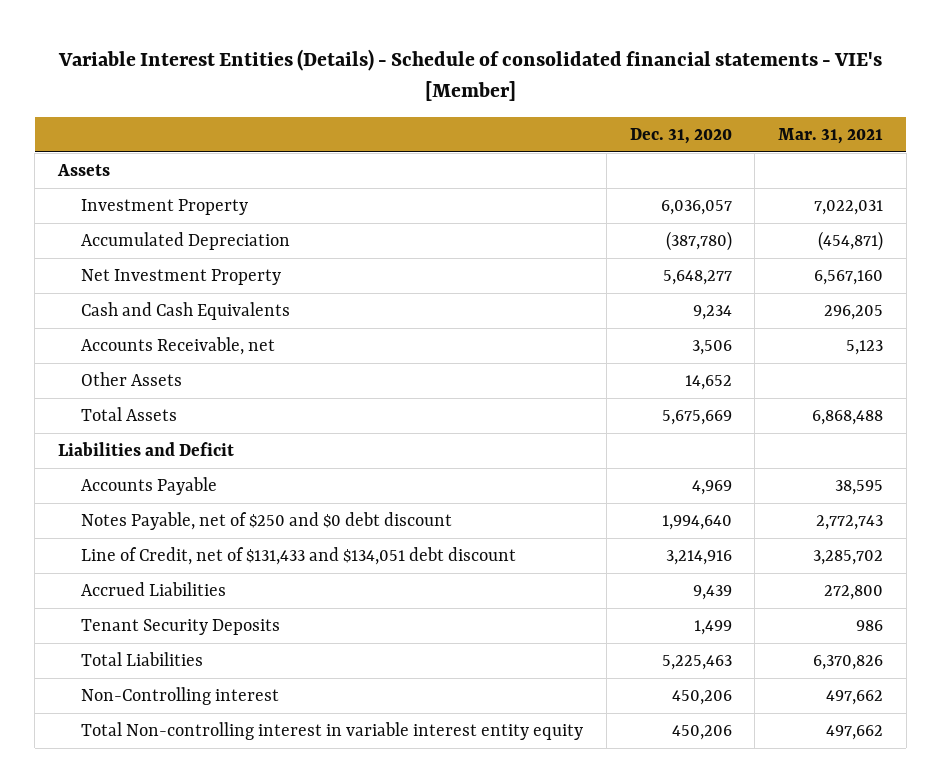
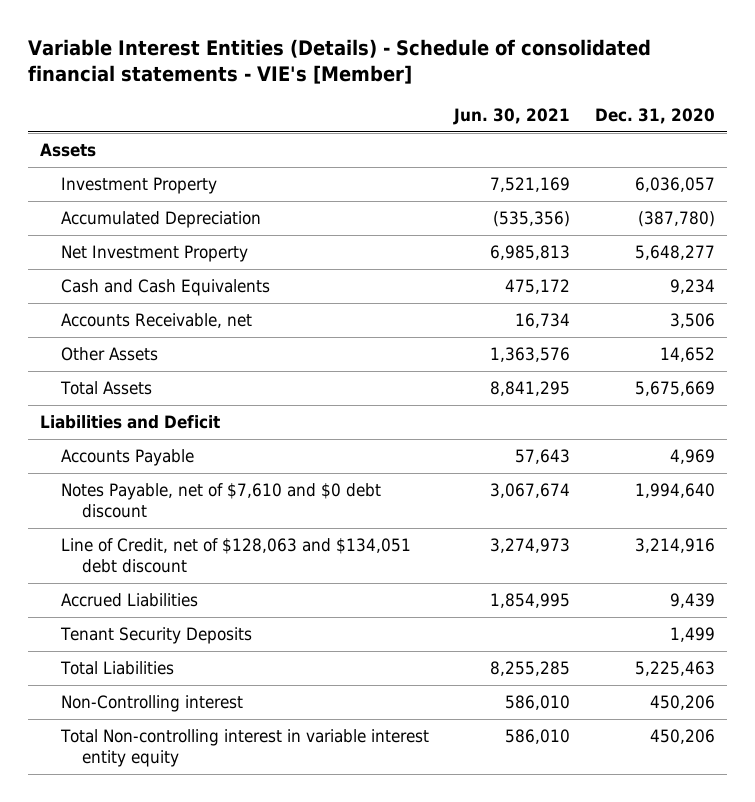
[778,128,884,145] Mar. 31, 2021 -> none
none -> [453,108,571,126] Jun. 30, 2021
[81,512,453,531] Notes Payable, net of $250 and $0 debt discount -> [61,482,382,519] Notes Payable, net of $7,610 and $0 debt discount
[81,547,517,566] Line of Credit, net of $131,433 and $134,051 debt discount -> [61,537,412,574] Line of Credit, net of $128,063 and $134,051 debt discount

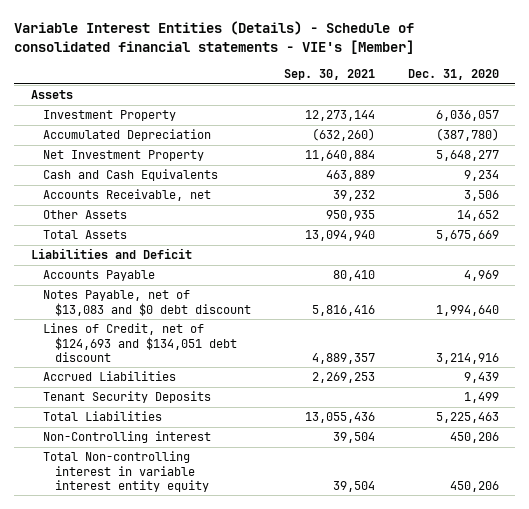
[453,108,571,126] Jun. 30, 2021 -> none
none -> [283,68,375,80] Sep. 30, 2021
[61,482,382,519] Notes Payable, net of $7,610 and $0 debt discount -> [42,290,251,316] Notes Payable, net of $13,083 and $0 debt discount
[61,537,412,574] Line of Credit, net of $128,063 and $134,051 debt discount -> [42,323,237,362] Lines of Credit, net of $124,693 and $134,051 debt discount

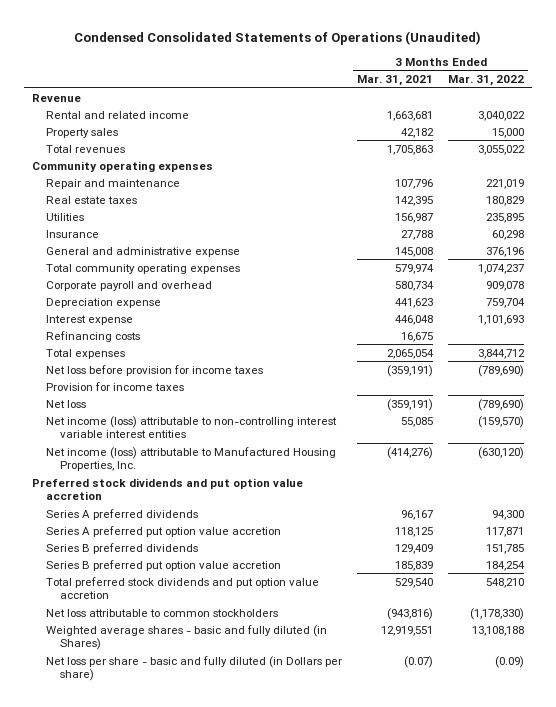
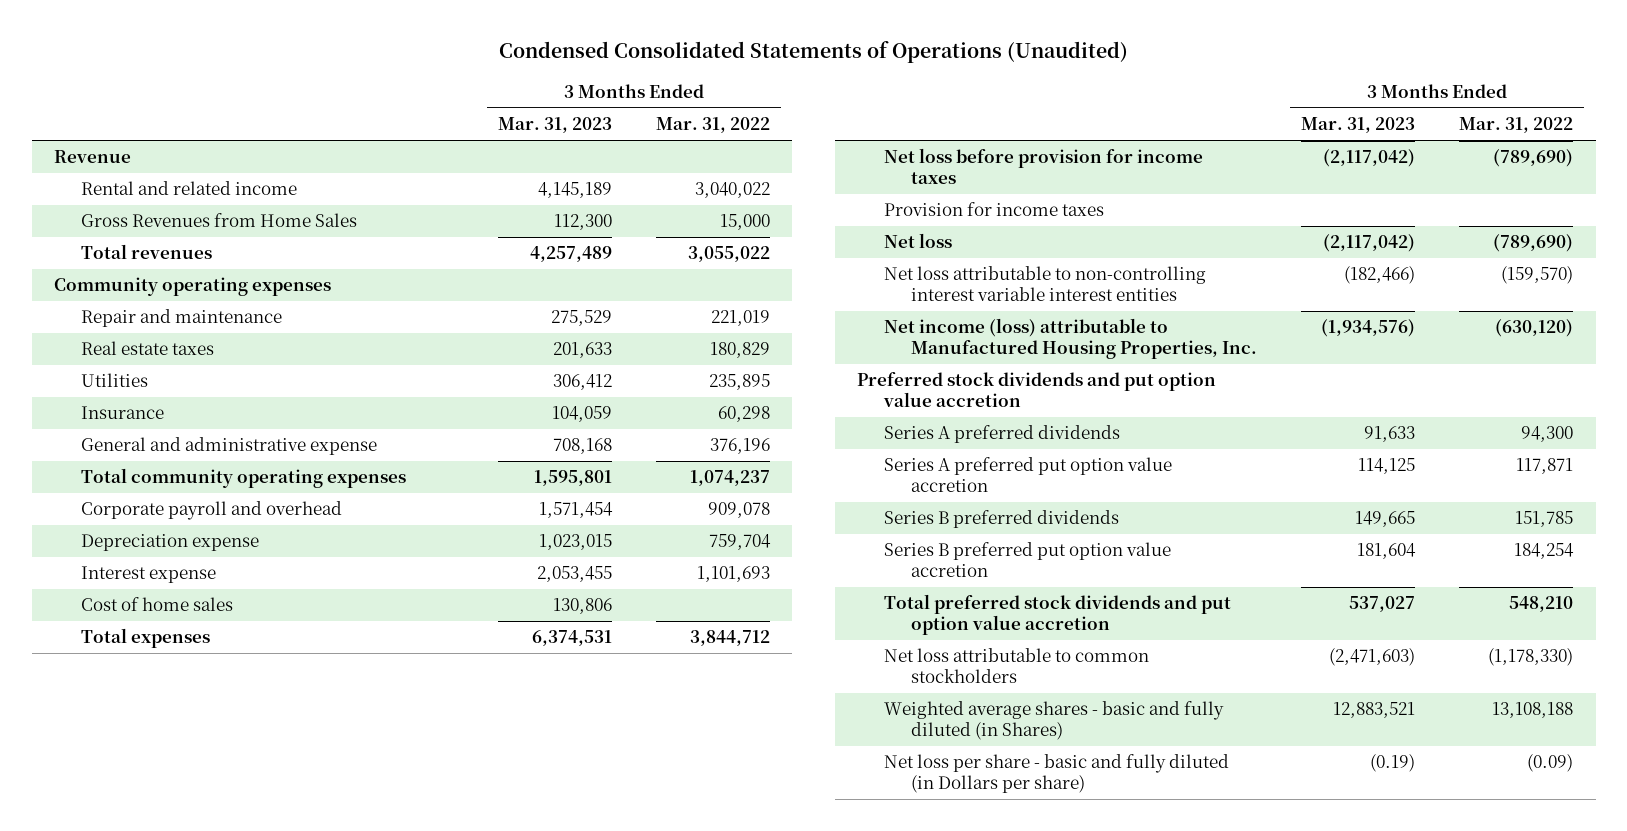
[357,75,434,87] Mar. 31, 2021 -> none
none -> [497,117,612,134] Mar. 31, 2023
[45,127,118,138] Property sales -> [80,213,357,228] Gross Revenues from Home Sales
[45,330,140,342] Refinancing costs -> none
none -> [80,597,233,612] Cost of home sales
[45,415,337,439] Net income (loss) attributable to non-controlling interest variable interest entities -> [884,266,1207,301] Net loss attributable to non-controlling interest variable interest entities

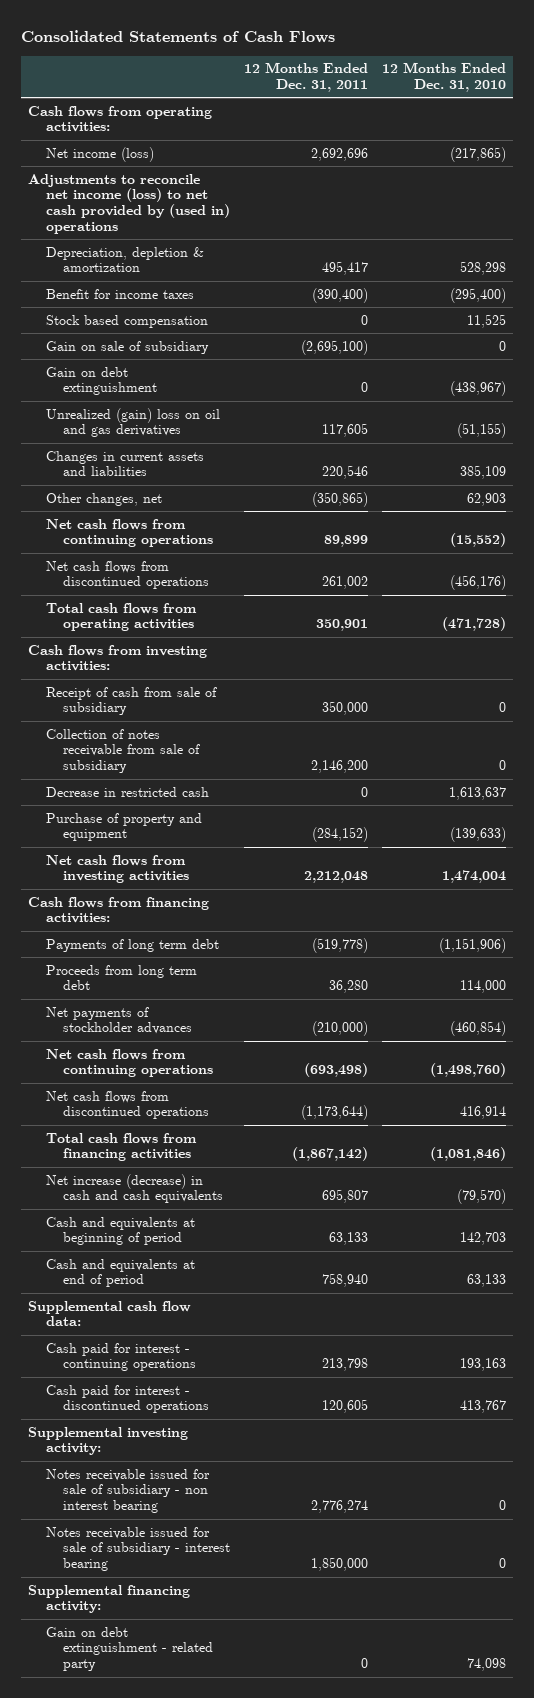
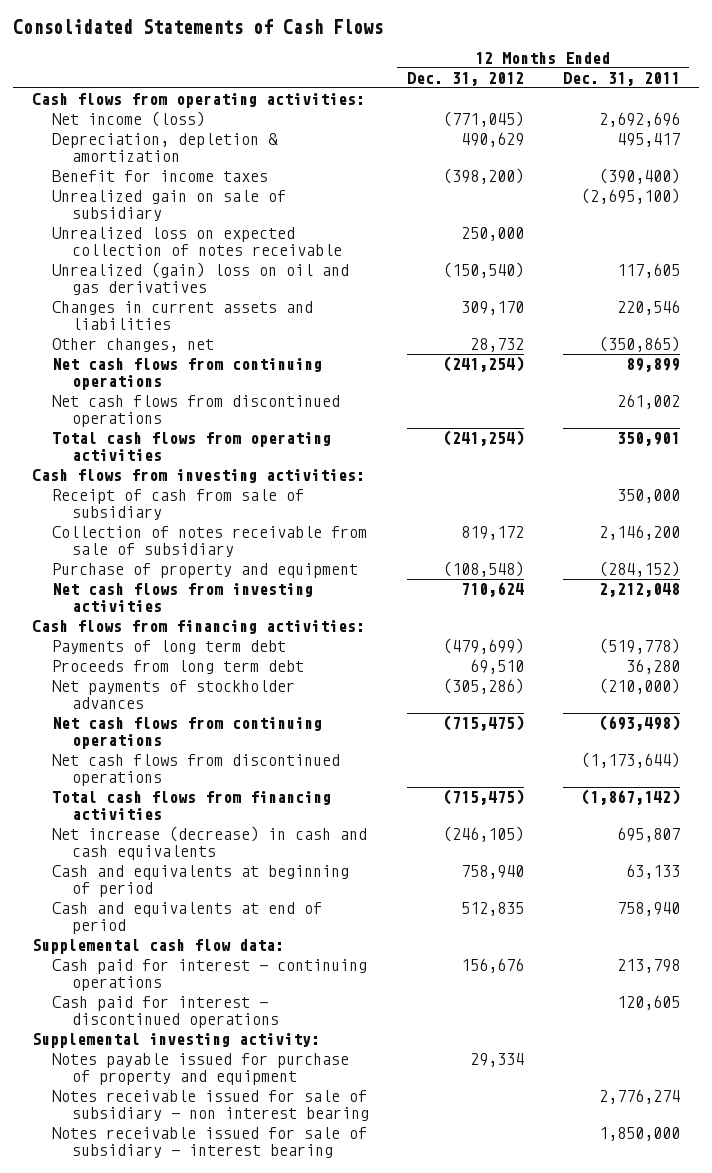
[382,62,507,92] 12 Months Ended Dec. 31, 2010 -> none
none -> [407,71,525,86] Dec. 31, 2012
[28,173,230,234] Adjustments to reconcile net income (loss) to net cash provided by (used in) operations -> none
[45,314,208,328] Stock based compensation -> none
[45,366,158,396] Gain on debt extinguishment -> none
[45,340,209,354] Gain on sale of subsidiary -> [51,190,286,221] Unrealized gain on sale of subsidiary
none -> [51,227,342,256] Unrealized loss on expected collection of notes receivable
[45,786,209,797] Decrease in restricted cash -> none
none -> [51,1053,349,1085] Notes payable issued for purchase of property and equipment
[28,1584,191,1614] Supplemental financing activity: -> none
[45,1626,214,1672] Gain on debt extinguishment - related party -> none

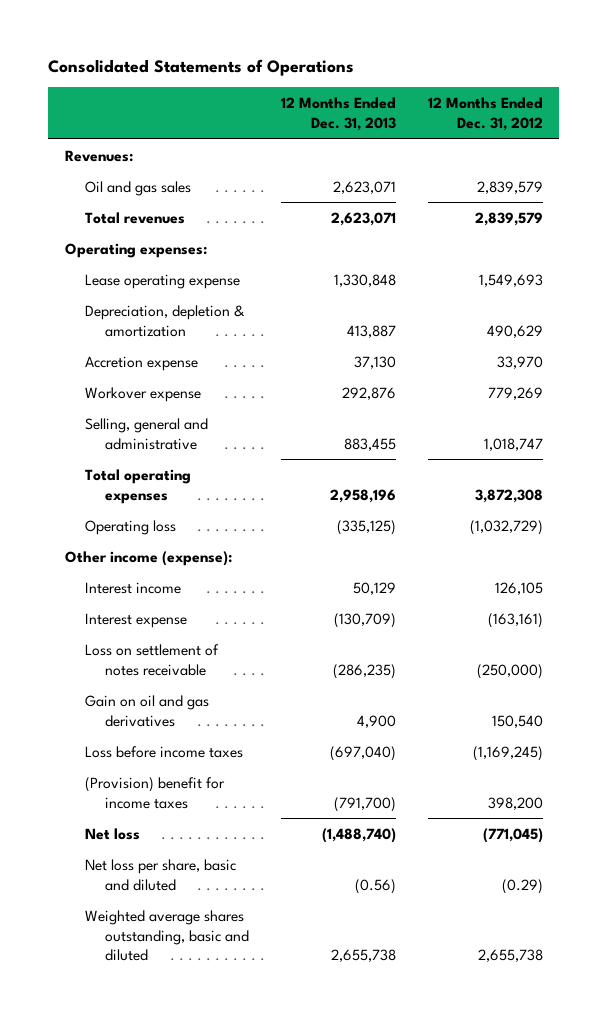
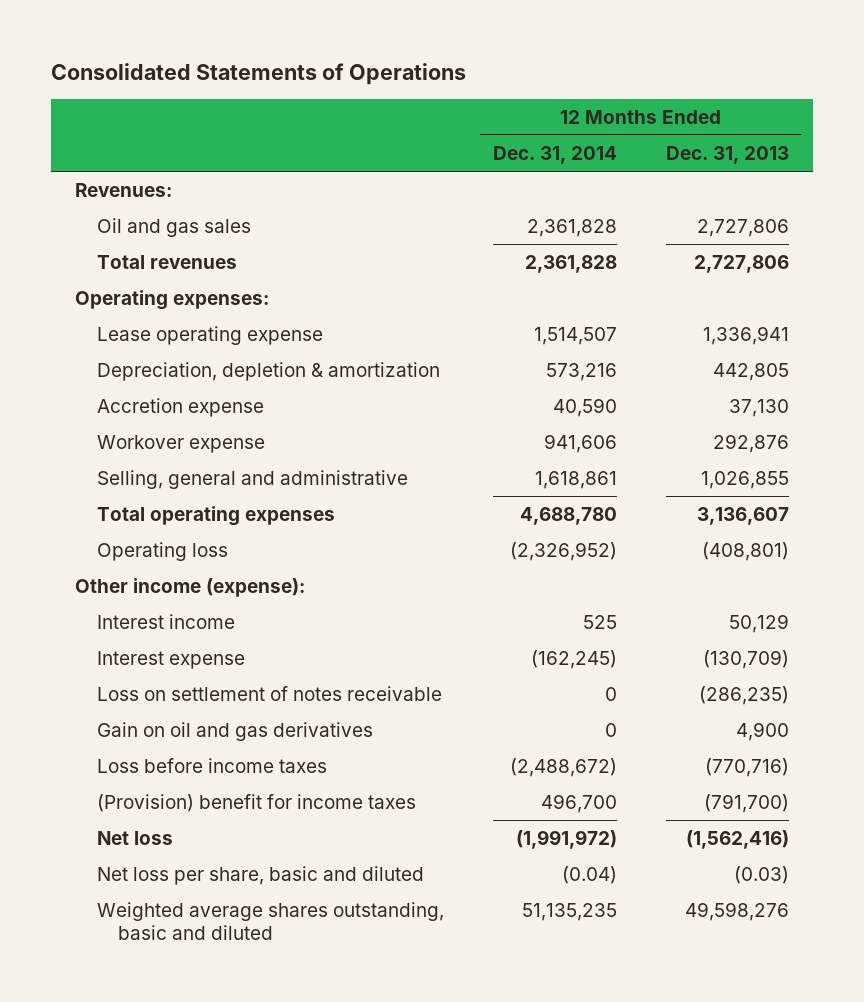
[428,97,544,131] 12 Months Ended Dec. 31, 2012 -> none
none -> [492,146,617,165] Dec. 31, 2014
[332,180,396,194] 2,623,071 -> [696,219,789,238] 2,727,806
[330,211,396,226] 2,623,071 -> [693,255,789,274] 2,727,806
[333,273,396,287] 1,330,848 -> [702,326,789,346] 1,336,941
[346,324,396,338] 413,887 -> [712,363,789,382] 442,805
[343,437,396,451] 883,455 -> [700,471,789,490] 1,026,855
[329,488,396,503] 2,958,196 -> [696,507,789,526] 3,136,607
[336,519,396,535] (335,125) -> [701,542,789,562] (408,801)
[329,745,396,761] (697,040) -> [704,758,789,778] (770,716)
[321,827,396,843] (1,488,740) -> [685,830,789,850] (1,562,416)
[354,878,396,894] (0.56) -> [733,866,789,885] (0.03)
[330,949,396,963] 2,655,738 -> [684,902,789,922] 49,598,276

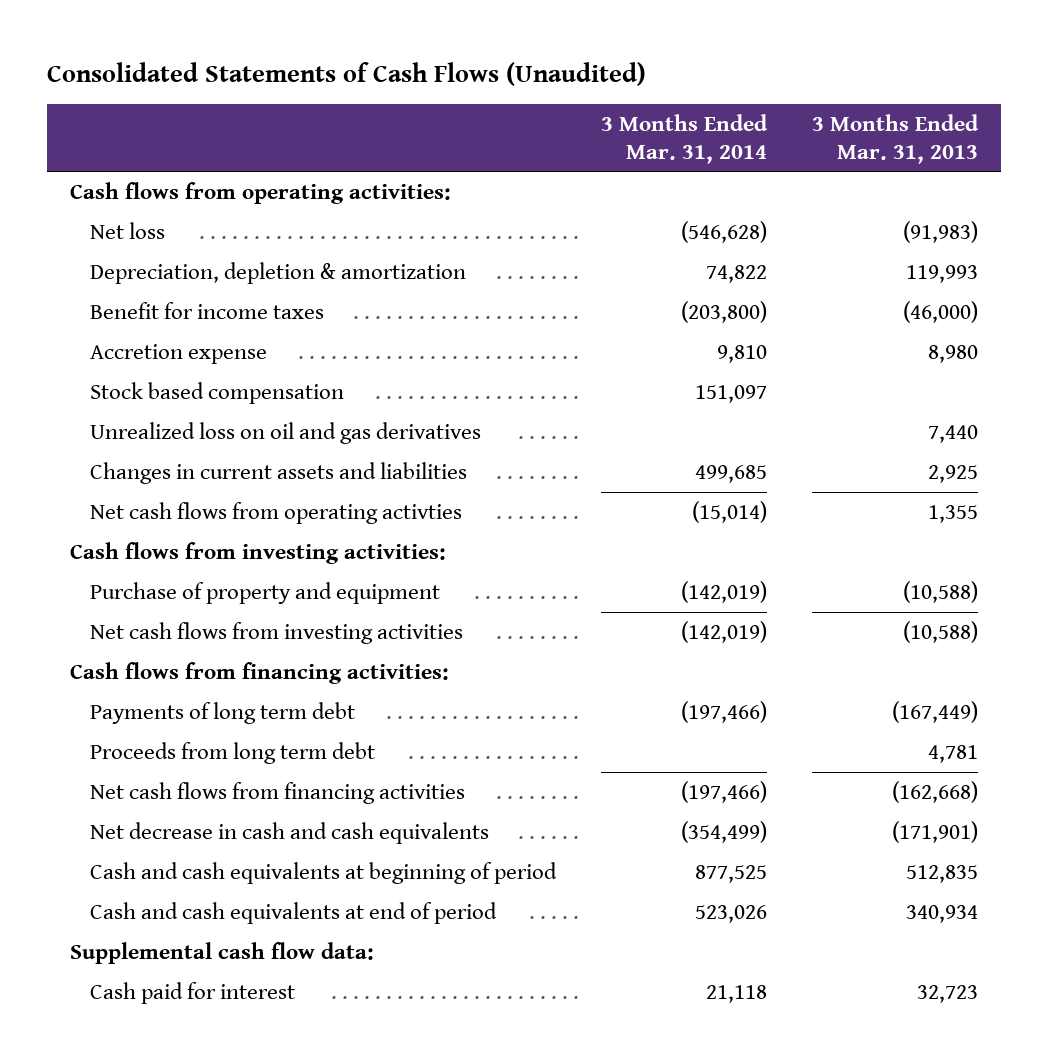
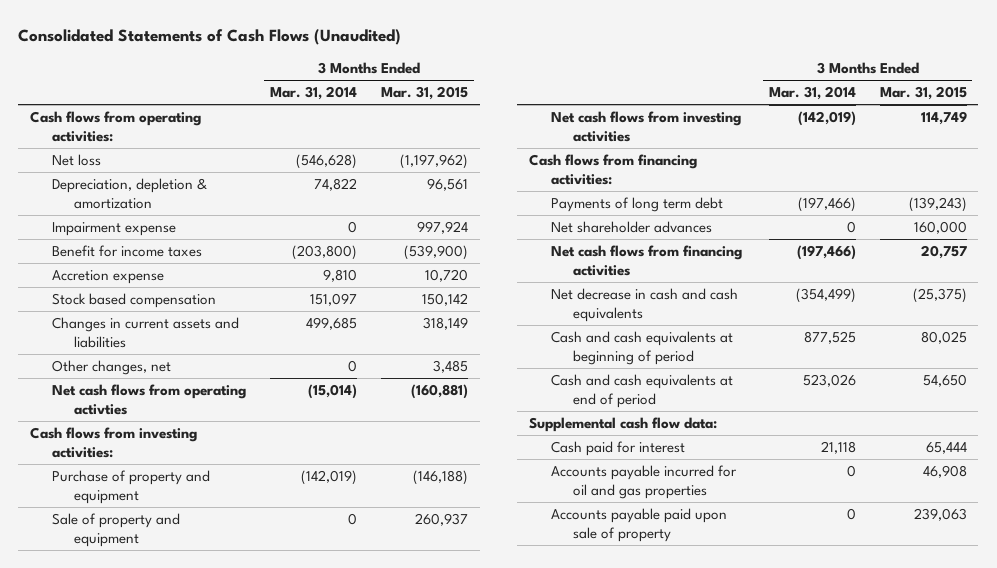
[812,113,980,164] 3 Months Ended Mar. 31, 2013 -> none
none -> [381,85,469,100] Mar. 31, 2015
none -> [52,221,177,236] Impairment expense
[89,421,481,444] Unrealized loss on oil and gas derivatives -> none
none -> [52,359,172,375] Other changes, net
none -> [52,512,181,547] Sale of property and equipment
[89,741,375,764] Proceeds from long term debt -> none
none -> [550,220,712,233] Net shareholder advances
none -> [550,464,737,499] Accounts payable incurred for oil and gas properties
none -> [550,507,727,542] Accounts payable paid upon sale of property

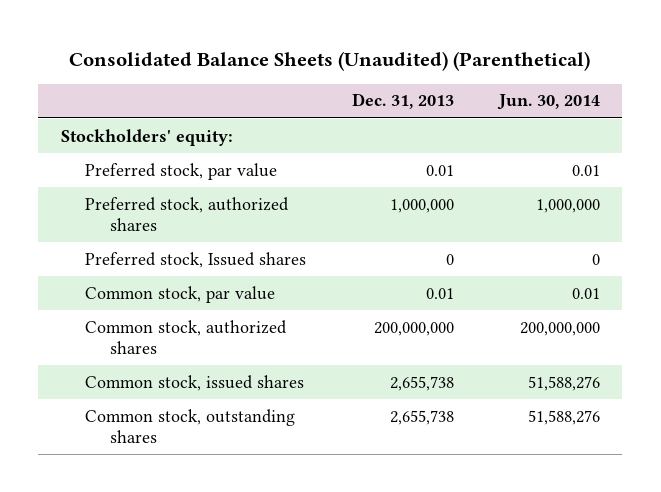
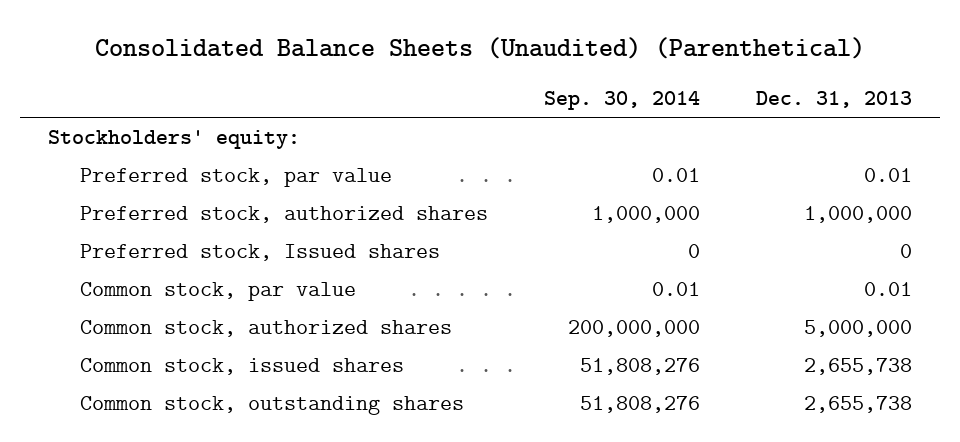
[496,94,600,111] Jun. 30, 2014 -> none
none -> [544,91,701,111] Sep. 30, 2014
[373,321,454,336] 200,000,000 -> [804,320,913,338] 5,000,000

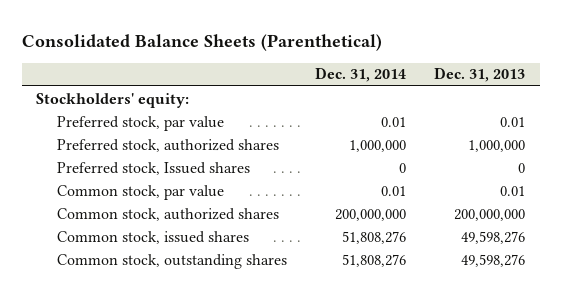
[95,36,866,59] Consolidated Balance Sheets (Unaudited) (Parenthetical) -> [22,33,383,51] Consolidated Balance Sheets (Parenthetical)
[544,91,701,111] Sep. 30, 2014 -> none
none -> [315,67,407,83] Dec. 31, 2014
[804,320,913,338] 5,000,000 -> [454,208,526,221] 200,000,000
[804,358,913,376] 2,655,738 -> [461,230,526,244] 49,598,276
[804,396,913,414] 2,655,738 -> [461,253,526,267] 49,598,276

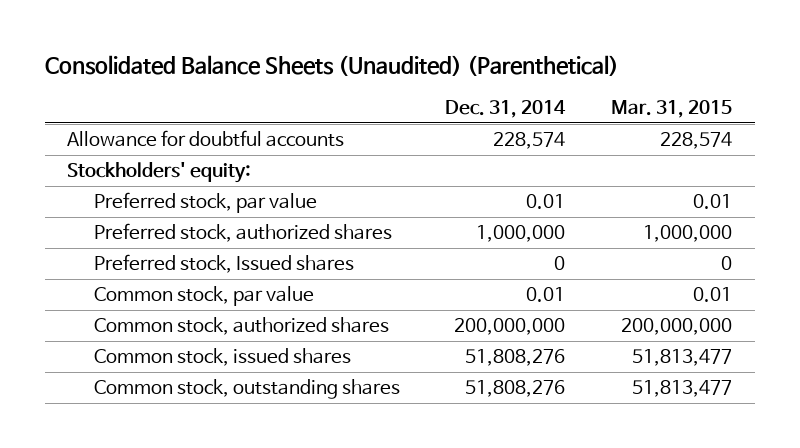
[22,33,383,51] Consolidated Balance Sheets (Parenthetical) -> [44,55,619,77] Consolidated Balance Sheets (Unaudited) (Parenthetical)
[434,67,526,83] Dec. 31, 2013 -> none
none -> [611,100,733,119] Mar. 31, 2015
none -> [67,130,345,148] Allowance for doubtful accounts

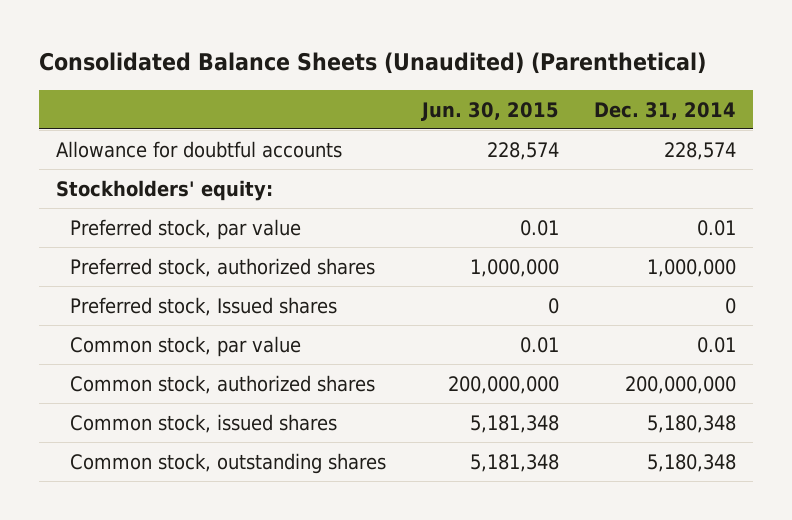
[611,100,733,119] Mar. 31, 2015 -> none
none -> [420,101,559,121] Jun. 30, 2015
[465,349,566,367] 51,808,276 -> [646,414,736,433] 5,180,348
[465,380,566,398] 51,808,276 -> [646,453,736,472] 5,180,348

